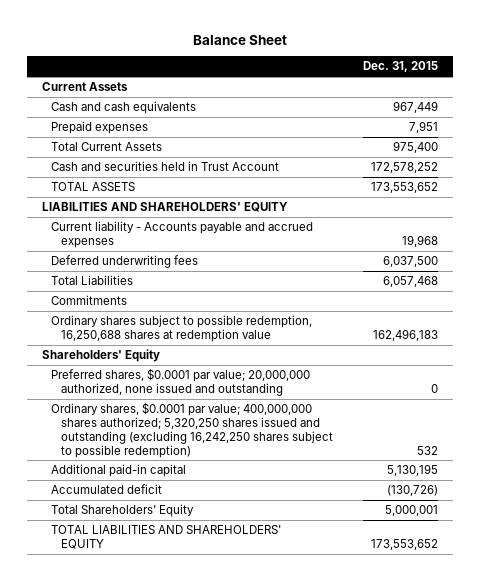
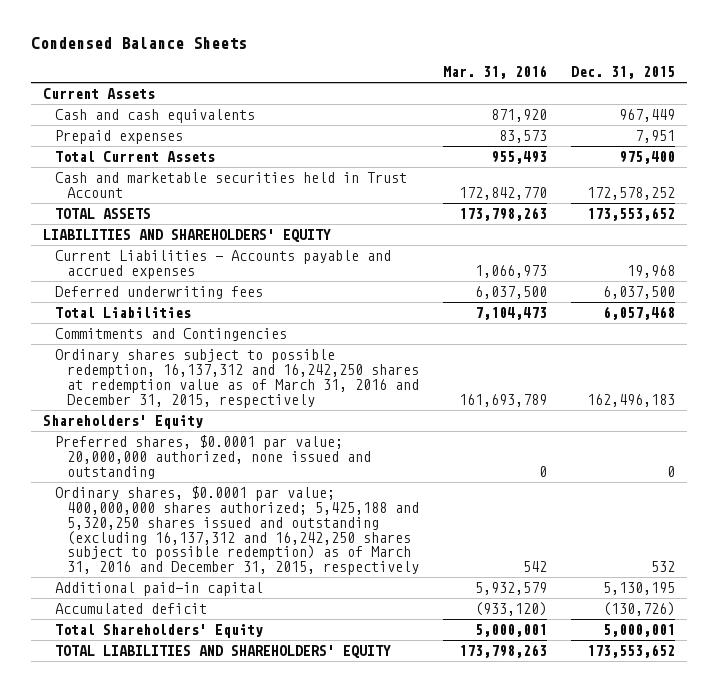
[192,34,287,45] Balance Sheet -> [30,37,247,50] Condensed Balance Sheets
none -> [442,65,547,80] Mar. 31, 2016
[51,161,280,172] Cash and securities held in Trust Account -> [54,172,407,198] Cash and marketable securities held in Trust Account
[51,221,314,249] Current liability - Accounts payable and accrued expenses -> [54,250,391,279] Current Liabilities - Accounts payable and accrued expenses
[51,295,128,306] Commitments -> [54,328,287,342] Commitments and Contingencies
[51,315,313,343] Ordinary shares subject to possible redemption, 16,250,688 shares at redemption value -> [54,349,420,408] Ordinary shares subject to possible redemption, 16,137,312 and 16,242,250 shares at redemption value as of March 31, 2016 and December 31, 2015, respectively
[51,402,334,458] Ordinary shares, $0.0001 par value; 400,000,000 shares authorized; 5,320,250 shares issued and outstanding (excluding 16,242,250 shares subject to possible redemption) -> [54,486,420,576] Ordinary shares, $0.0001 par value; 400,000,000 shares authorized; 5,425,188 and 5,320,250 shares issued and outstanding (excluding 16,137,312 and 16,242,250 shares subject to possible redemption) as of March 31, 2016 and December 31, 2015, respectively

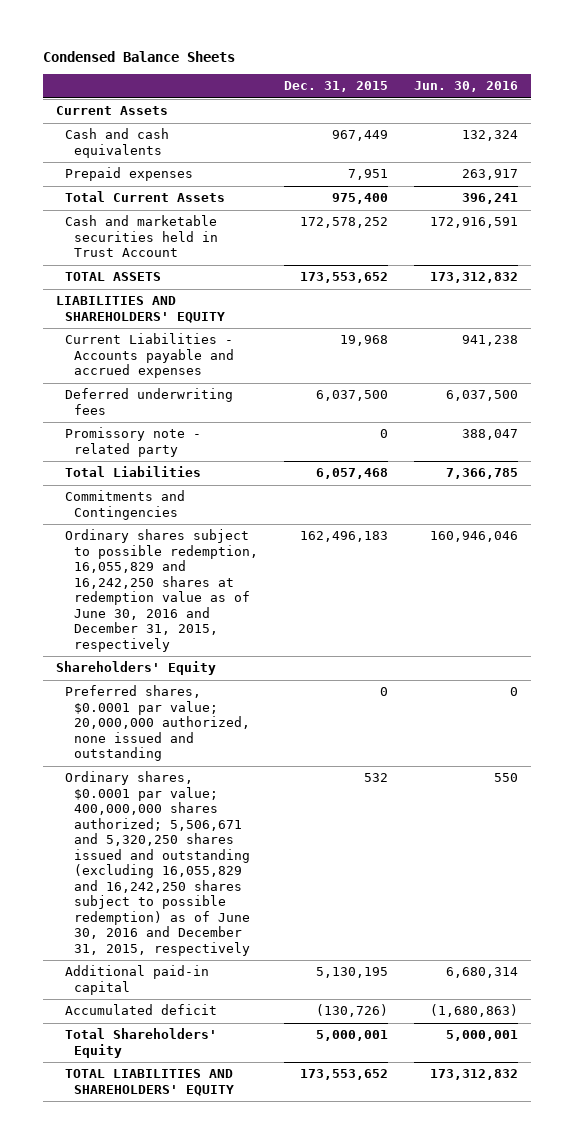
[442,65,547,80] Mar. 31, 2016 -> none
none -> [414,81,519,93] Jun. 30, 2016
none -> [64,427,201,457] Promissory note - related party
[54,349,420,408] Ordinary shares subject to possible redemption, 16,137,312 and 16,242,250 shares at redemption value as of March 31, 2016 and December 31, 2015, respectively -> [64,529,258,652] Ordinary shares subject to possible redemption, 16,055,829 and 16,242,250 shares at redemption value as of June 30, 2016 and December 31, 2015, respectively
[54,486,420,576] Ordinary shares, $0.0001 par value; 400,000,000 shares authorized; 5,425,188 and 5,320,250 shares issued and outstanding (excluding 16,137,312 and 16,242,250 shares subject to possible redemption) as of March 31, 2016 and December 31, 2015, respectively -> [64,771,250,956] Ordinary shares, $0.0001 par value; 400,000,000 shares authorized; 5,506,671 and 5,320,250 shares issued and outstanding (excluding 16,055,829 and 16,242,250 shares subject to possible redemption) as of June 30, 2016 and December 31, 2015, respectively

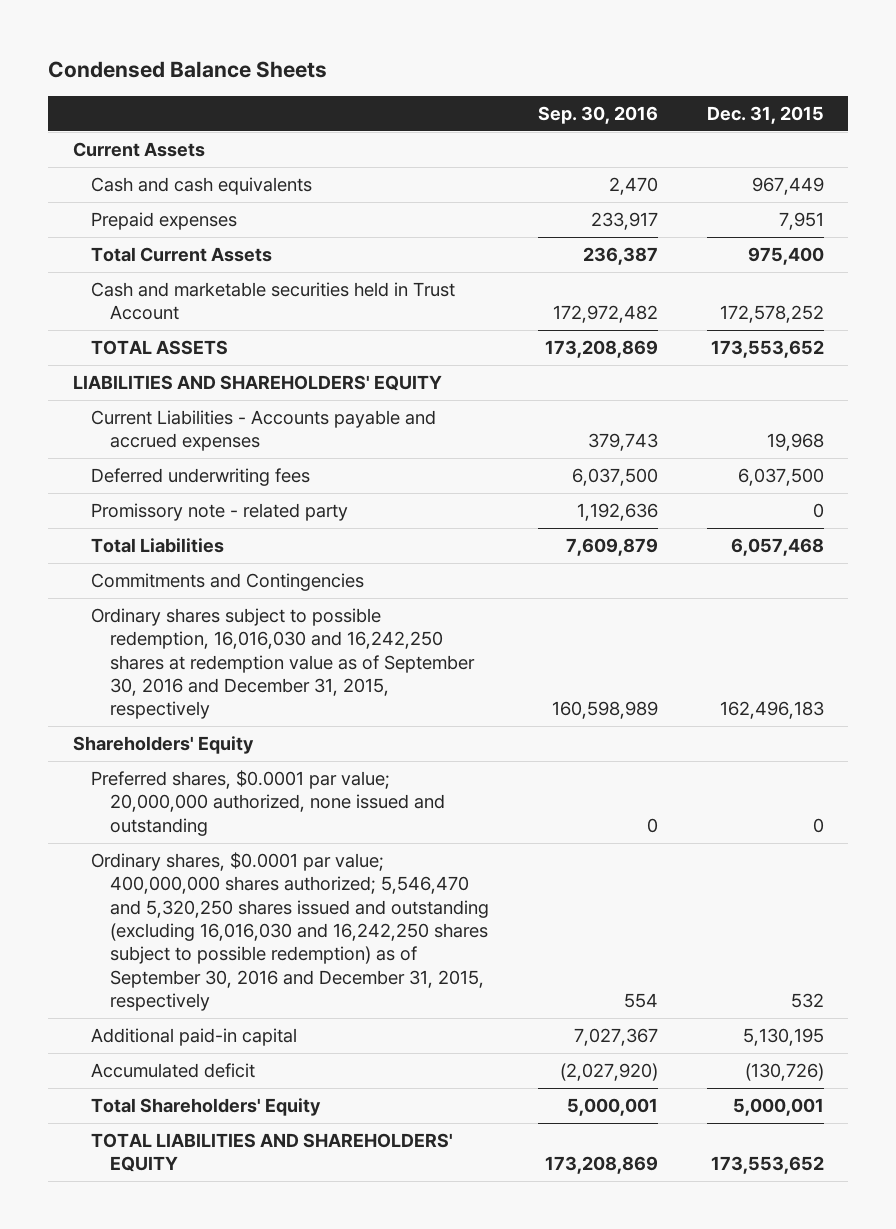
[414,81,519,93] Jun. 30, 2016 -> none
none -> [538,105,659,124] Sep. 30, 2016
[64,529,258,652] Ordinary shares subject to possible redemption, 16,055,829 and 16,242,250 shares at redemption value as of June 30, 2016 and December 31, 2015, respectively -> [91,608,476,720] Ordinary shares subject to possible redemption, 16,016,030 and 16,242,250 shares at redemption value as of September 30, 2016 and December 31, 2015, respectively
[64,771,250,956] Ordinary shares, $0.0001 par value; 400,000,000 shares authorized; 5,506,671 and 5,320,250 shares issued and outstanding (excluding 16,055,829 and 16,242,250 shares subject to possible redemption) as of June 30, 2016 and December 31, 2015, respectively -> [91,852,490,1012] Ordinary shares, $0.0001 par value; 400,000,000 shares authorized; 5,546,470 and 5,320,250 shares issued and outstanding (excluding 16,016,030 and 16,242,250 shares subject to possible redemption) as of September 30, 2016 and December 31, 2015, respectively

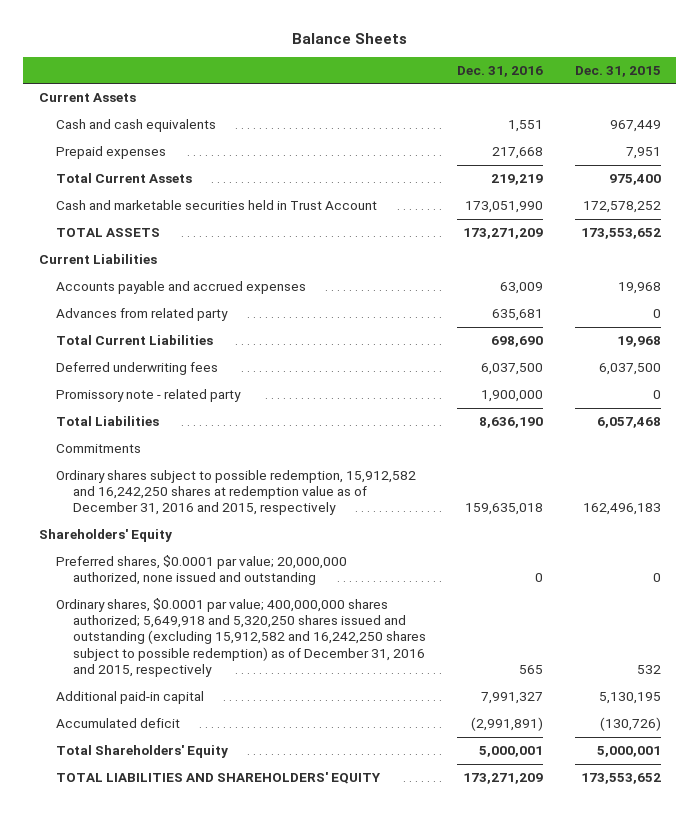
[48,61,328,79] Condensed Balance Sheets -> [291,32,407,44] Balance Sheets
[538,105,659,124] Sep. 30, 2016 -> none
none -> [457,65,544,77] Dec. 31, 2016
[72,375,442,392] LIABILITIES AND SHAREHOLDERS' EQUITY -> none
none -> [38,254,157,265] Current Liabilities
[91,410,437,452] Current Liabilities - Accounts payable and accrued expenses -> [55,281,306,295] Accounts payable and accrued expenses
none -> [55,308,228,322] Advances from related party
none -> [55,335,213,346] Total Current Liabilities
[91,573,365,592] Commitments and Contingencies -> [55,444,141,454] Commitments
[91,608,476,720] Ordinary shares subject to possible redemption, 16,016,030 and 16,242,250 shares at redemption value as of September 30, 2016 and December 31, 2015, respectively -> [55,470,416,516] Ordinary shares subject to possible redemption, 15,912,582 and 16,242,250 shares at redemption value as of December 31, 2016 and 2015, respectively
[91,852,490,1012] Ordinary shares, $0.0001 par value; 400,000,000 shares authorized; 5,546,470 and 5,320,250 shares issued and outstanding (excluding 16,016,030 and 16,242,250 shares subject to possible redemption) as of September 30, 2016 and December 31, 2015, respectively -> [55,598,427,677] Ordinary shares, $0.0001 par value; 400,000,000 shares authorized; 5,649,918 and 5,320,250 shares issued and outstanding (excluding 15,912,582 and 16,242,250 shares subject to possible redemption) as of December 31, 2016 and 2015, respectively

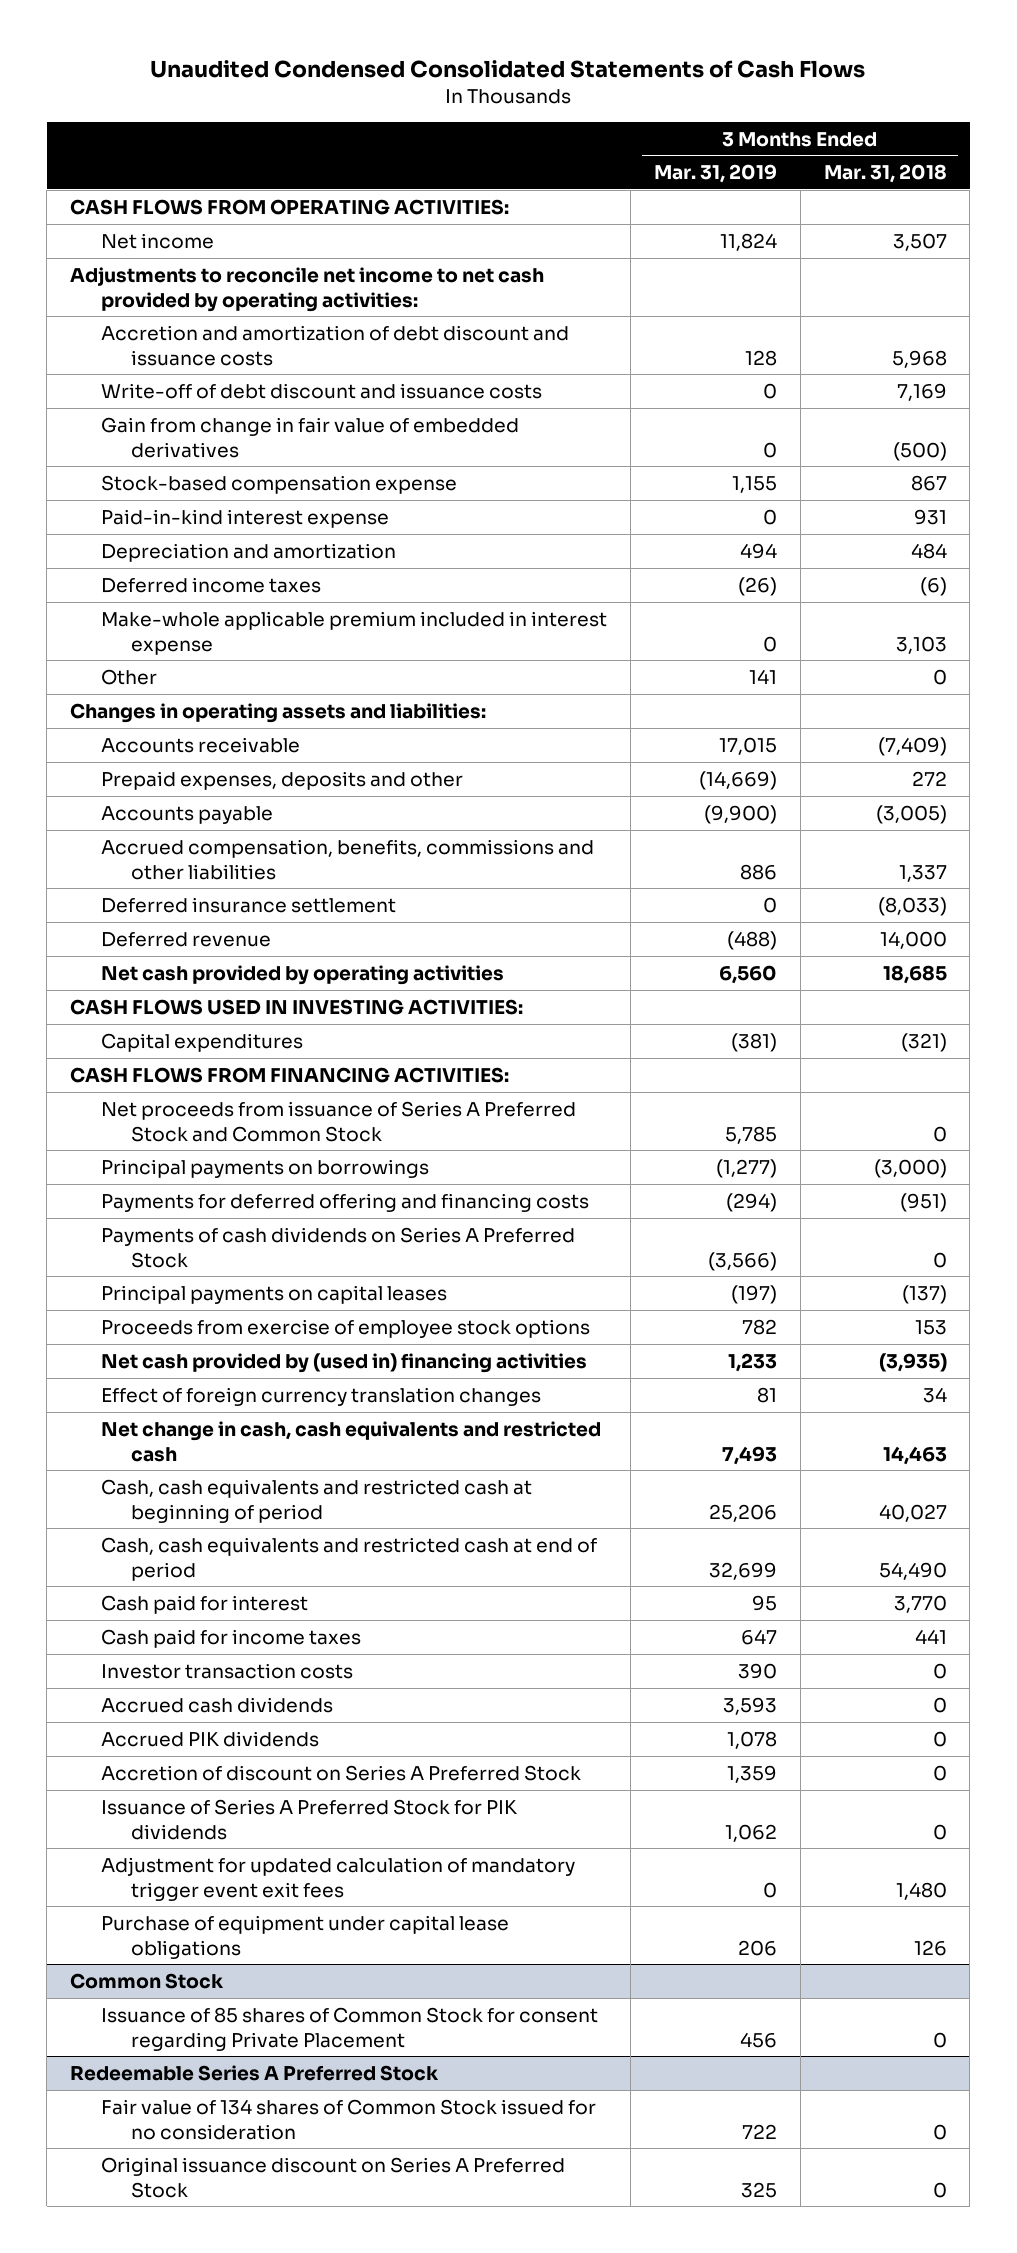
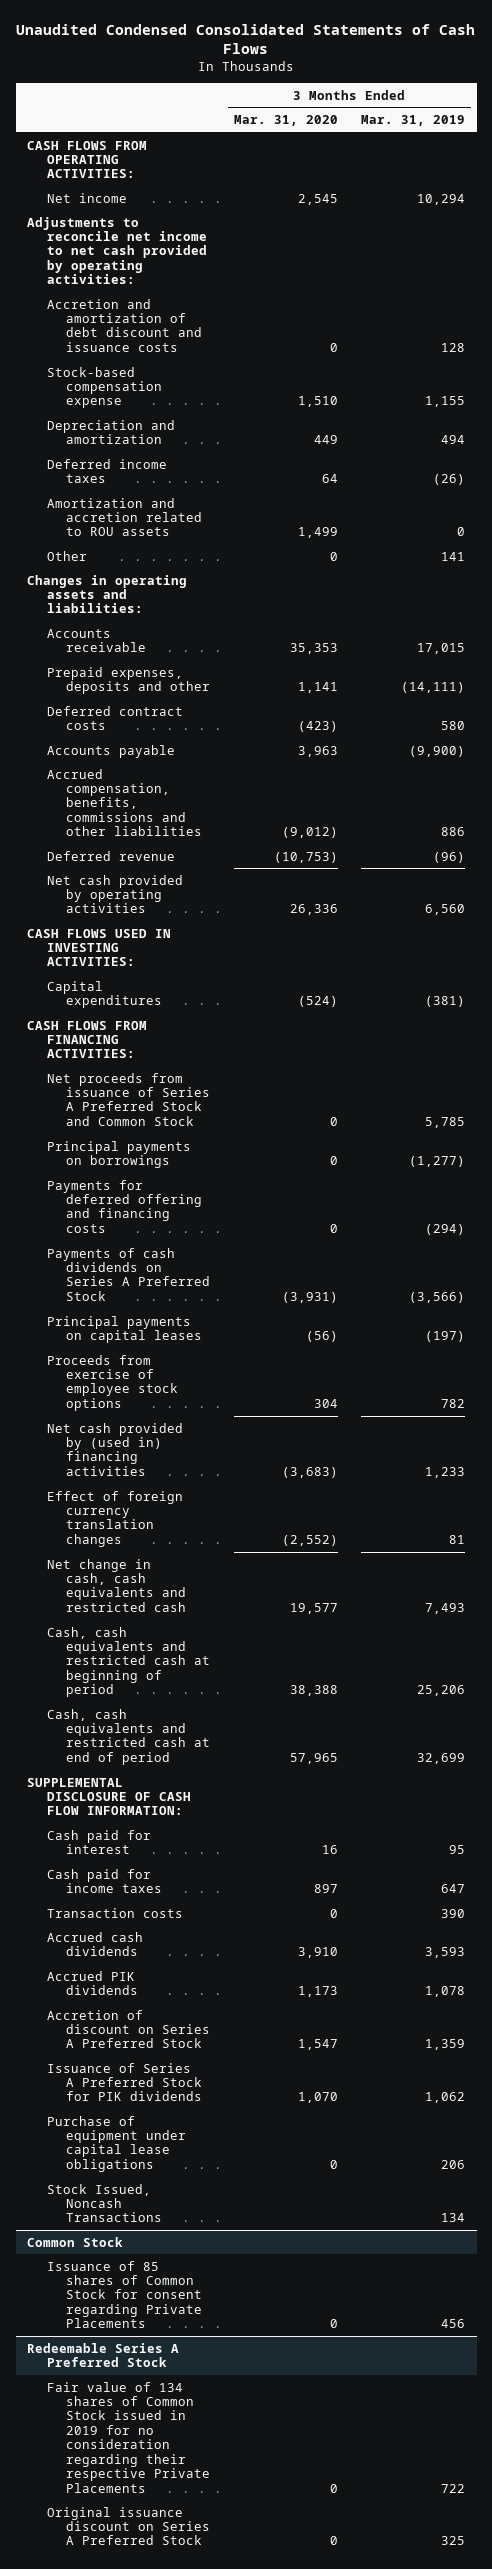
[823,164,947,184] Mar. 31, 2018 -> none
none -> [233,115,338,127] Mar. 31, 2020
[719,232,777,251] 11,824 -> [417,193,466,205] 10,294
[100,382,542,399] Write-off of debt discount and issuance costs -> none
[100,416,519,458] Gain from change in fair value of embedded derivatives -> none
[100,508,389,528] Paid-in-kind interest expense -> none
[100,610,607,655] Make-whole applicable premium included in interest expense -> none
none -> [46,497,203,537] Amortization and accretion related to ROU assets
[698,770,777,790] (14,669) -> [401,682,466,694] (14,111)
none -> [46,705,183,731] Deferred contract costs
[100,896,396,913] Deferred insurance settlement -> none
[726,930,777,950] (488) -> [433,851,466,863] (96)
none -> [27,1777,191,1816] SUPPLEMENTAL DISCLOSURE OF CASH FLOW INFORMATION:
[100,1662,353,1679] Investor transaction costs -> [46,1907,183,1918] Transaction costs
[100,1856,575,1901] Adjustment for updated calculation of mandatory trigger event exit fees -> none
none -> [46,2183,163,2223] Stock Issued, Noncash Transactions
[100,2006,598,2051] Issuance of 85 shares of Common Stock for consent regarding Private Placement -> [46,2260,203,2329] Issuance of 85 shares of Common Stock for consent regarding Private Placements
[100,2098,596,2140] Fair value of 134 shares of Common Stock issued for no consideration -> [46,2381,211,2493] Fair value of 134 shares of Common Stock issued in 2019 for no consideration regarding their respective Private Placements

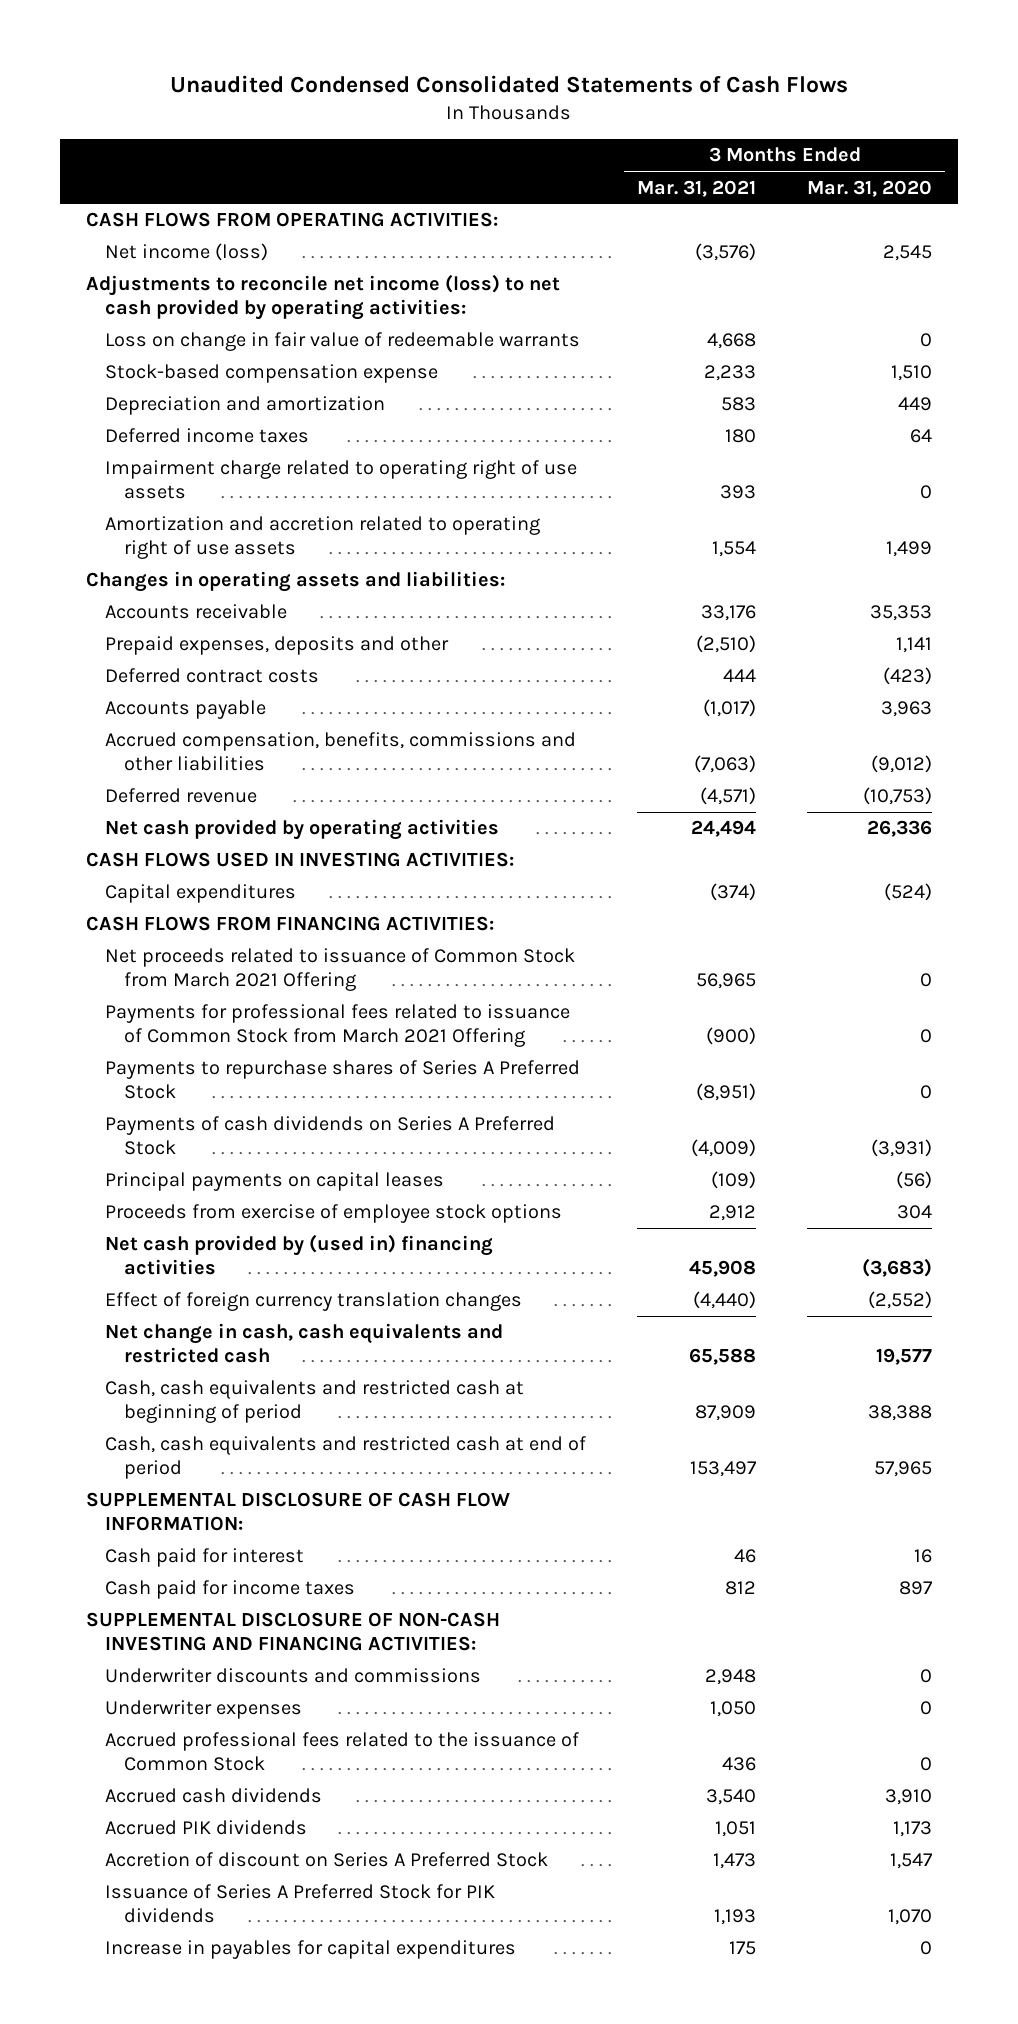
[361,115,466,127] Mar. 31, 2019 -> none
none -> [637,179,757,197] Mar. 31, 2021
[46,298,203,352] Accretion and amortization of debt discount and issuance costs -> none
[46,192,127,203] Net income -> [104,243,268,262] Net income (loss)
[27,216,207,285] Adjustments to reconcile net income to net cash provided by operating activities: -> [85,274,560,321] Adjustments to reconcile net income (loss) to net cash provided by operating activities:
none -> [104,332,580,352] Loss on change in fair value of redeemable warrants
[46,550,87,561] Other -> none
none -> [104,460,577,500] Impairment charge related to operating right of use assets
[46,497,203,537] Amortization and accretion related to ROU assets -> [104,516,540,560] Amortization and accretion related to operating right of use assets
[46,1072,211,1126] Net proceeds from issuance of Series A Preferred Stock and Common Stock -> none
[46,1140,191,1169] Principal payments on borrowings -> none
none -> [104,948,575,992] Net proceeds related to issuance of Common Stock from March 2021 Offering
[46,1179,203,1233] Payments for deferred offering and financing costs -> [104,1004,570,1048] Payments for professional fees related to issuance of Common Stock from March 2021 Offering
none -> [104,1060,580,1100] Payments to repurchase shares of Series A Preferred Stock
[46,1907,183,1918] Transaction costs -> none
none -> [85,1612,500,1652] SUPPLEMENTAL DISCLOSURE OF NON-CASH INVESTING AND FINANCING ACTIVITIES:
none -> [104,1668,481,1684] Underwriter discounts and commissions
none -> [104,1700,302,1720] Underwriter expenses
none -> [104,1732,579,1772] Accrued professional fees related to the issuance of Common Stock
[46,2115,187,2172] Purchase of equipment under capital lease obligations -> none
[46,2183,163,2223] Stock Issued, Noncash Transactions -> none
[27,2236,124,2247] Common Stock -> none
[46,2260,203,2329] Issuance of 85 shares of Common Stock for consent regarding Private Placements -> none
[27,2342,180,2368] Redeemable Series A Preferred Stock -> none
[46,2381,211,2493] Fair value of 134 shares of Common Stock issued in 2019 for no consideration regarding their respective Private Placements -> none
[46,2506,211,2546] Original issuance discount on Series A Preferred Stock -> none
none -> [104,1940,516,1960] Increase in payables for capital expenditures

